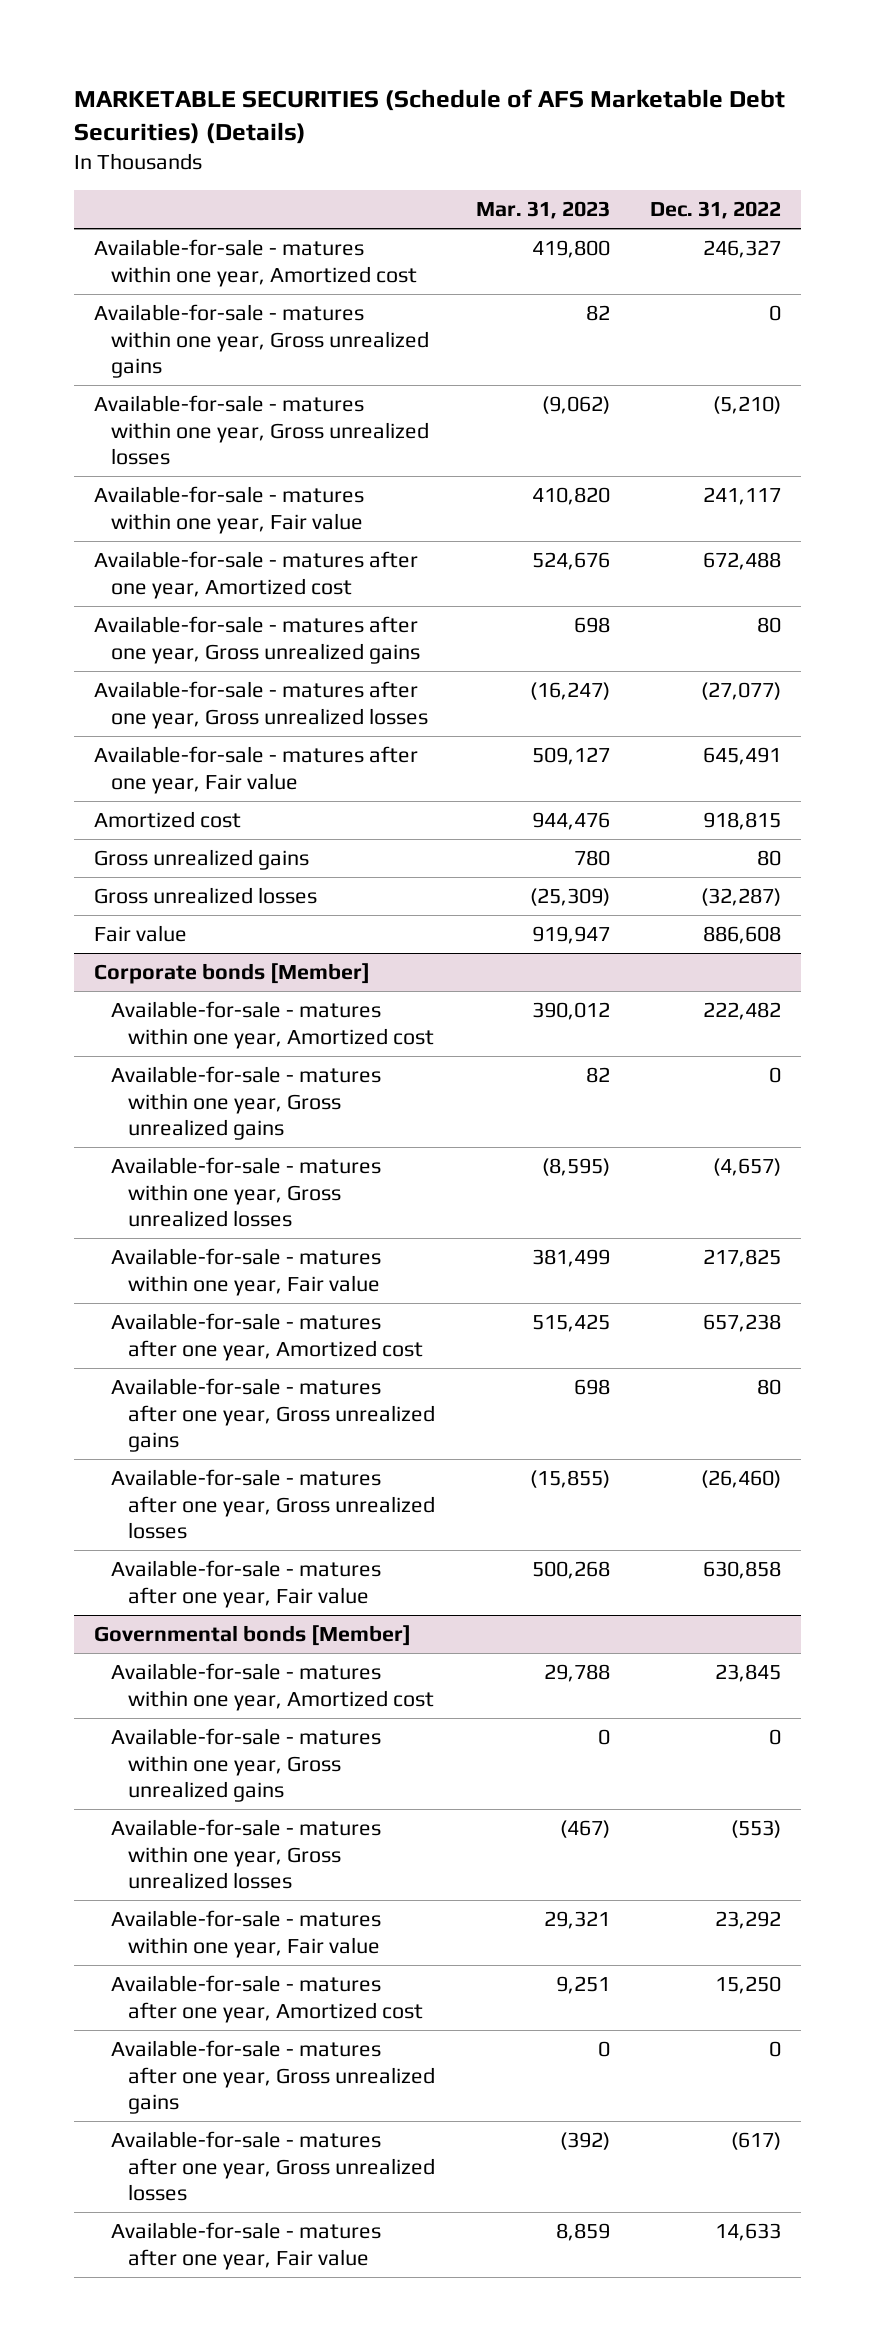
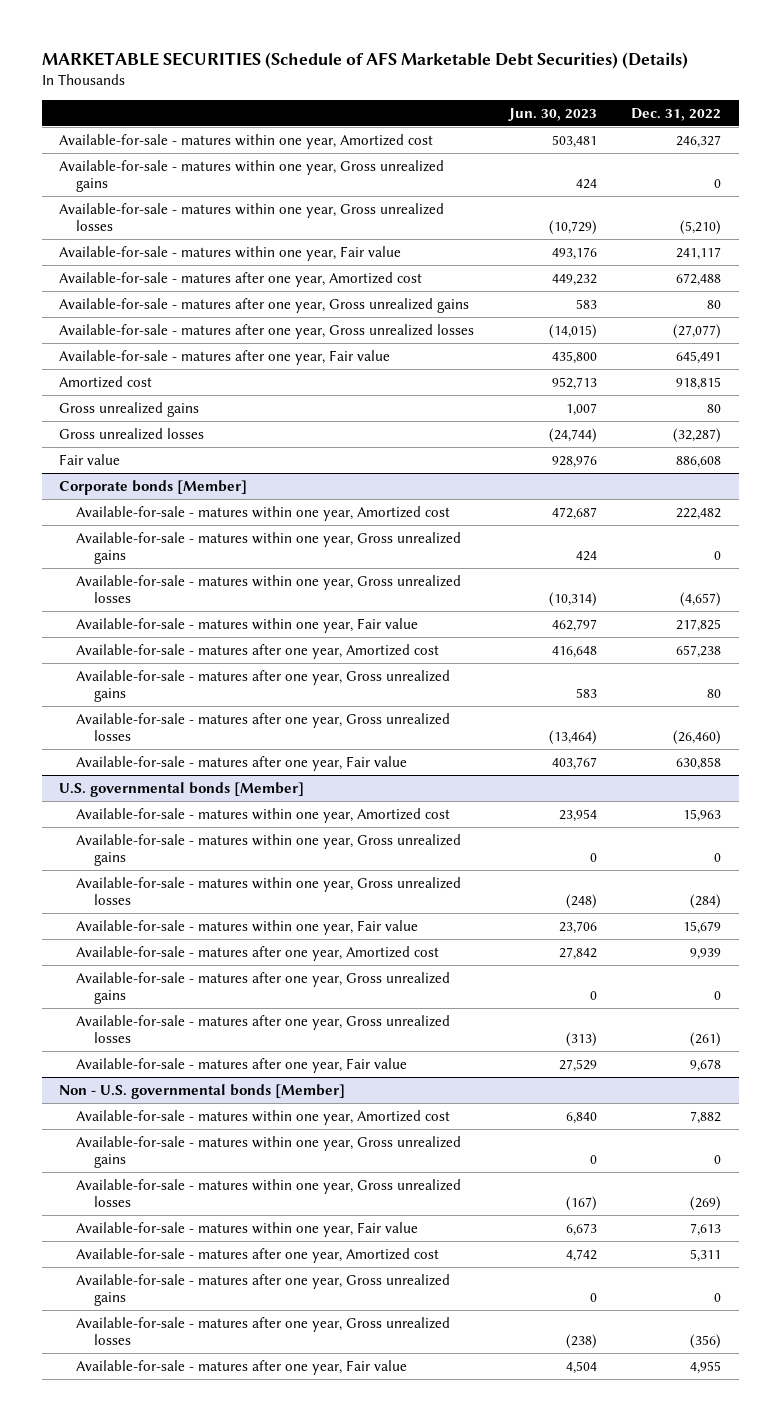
[475,201,610,220] Mar. 31, 2023 -> none
none -> [507,107,597,121] Jun. 30, 2023
[93,1625,411,1647] Governmental bonds [Member] -> [58,781,304,797] U.S. governmental bonds [Member]
[714,1664,781,1683] 23,845 -> [683,808,722,822] 15,963
[730,1820,781,1839] (553) -> [690,894,722,910] (284)
[714,1911,781,1930] 23,292 -> [683,920,722,934] 15,679
[714,1976,781,1995] 15,250 -> [690,947,722,960] 9,939
[730,2132,781,2151] (617) -> [690,1032,722,1048] (261)
[714,2223,781,2242] 14,633 -> [690,1058,722,1072] 9,678
none -> [58,1083,345,1099] Non - U.S. governmental bonds [Member]
none -> [76,1109,451,1125] Available-for-sale - matures within one year, Amortized cost
none -> [76,1135,462,1169] Available-for-sale - matures within one year, Gross unrealized gains
none -> [76,1178,462,1208] Available-for-sale - matures within one year, Gross unrealized losses
none -> [76,1221,419,1237] Available-for-sale - matures within one year, Fair value
none -> [76,1247,440,1263] Available-for-sale - matures after one year, Amortized cost
none -> [76,1273,451,1307] Available-for-sale - matures after one year, Gross unrealized gains
none -> [76,1316,451,1346] Available-for-sale - matures after one year, Gross unrealized losses
none -> [76,1359,408,1375] Available-for-sale - matures after one year, Fair value

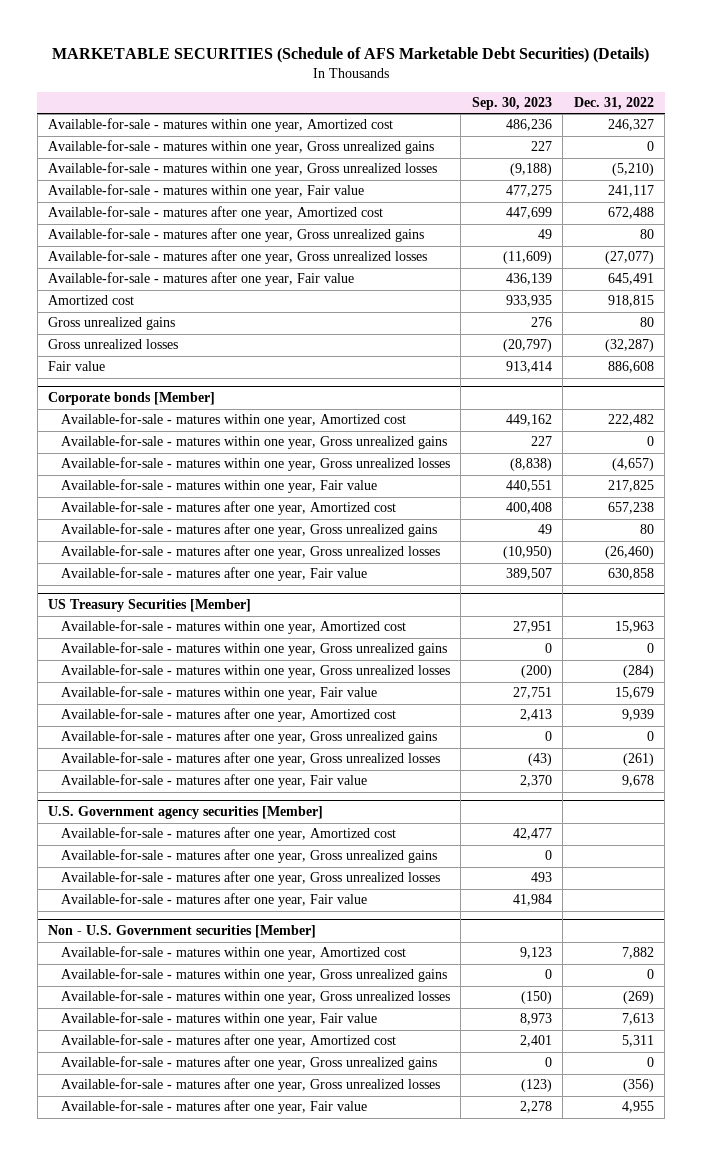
[507,107,597,121] Jun. 30, 2023 -> none
none -> [471,97,552,111] Sep. 30, 2023
[58,781,304,797] U.S. governmental bonds [Member] -> none
none -> [48,599,252,613] US Treasury Securities [Member]
none -> [48,806,324,820] U.S. Government agency securities [Member]
none -> [60,827,396,842] Available-for-sale - matures after one year, Amortized cost
none -> [60,849,437,864] Available-for-sale - matures after one year, Gross unrealized gains
none -> [60,871,440,886] Available-for-sale - matures after one year, Gross unrealized losses
none -> [60,893,367,908] Available-for-sale - matures after one year, Fair value
[58,1083,345,1099] Non - U.S. governmental bonds [Member] -> [48,925,317,939] Non - U.S. Government securities [Member]

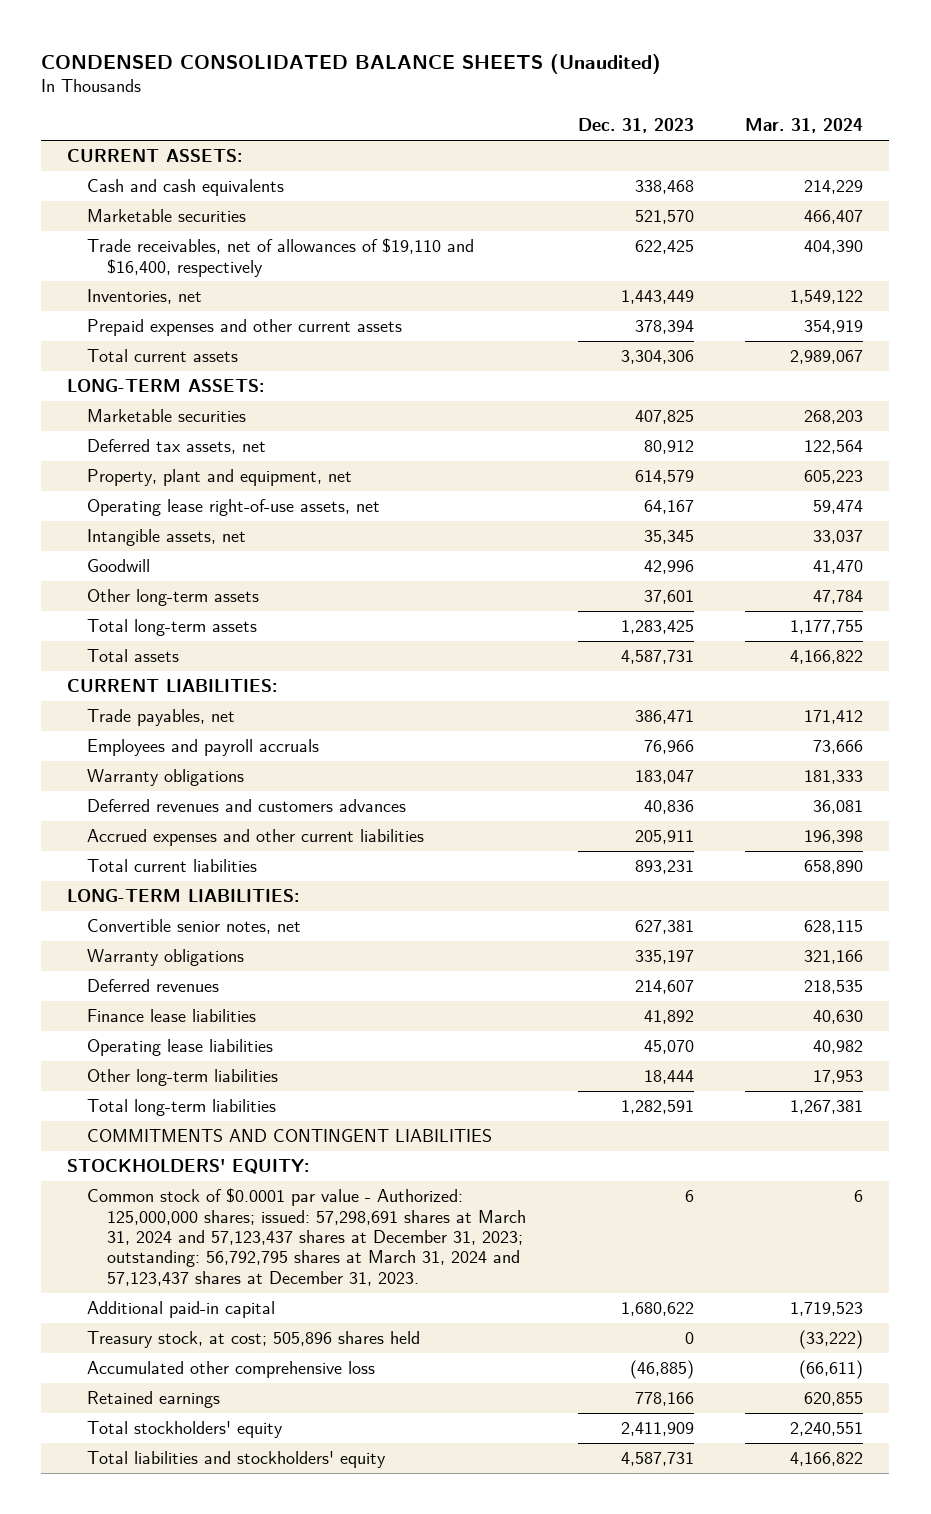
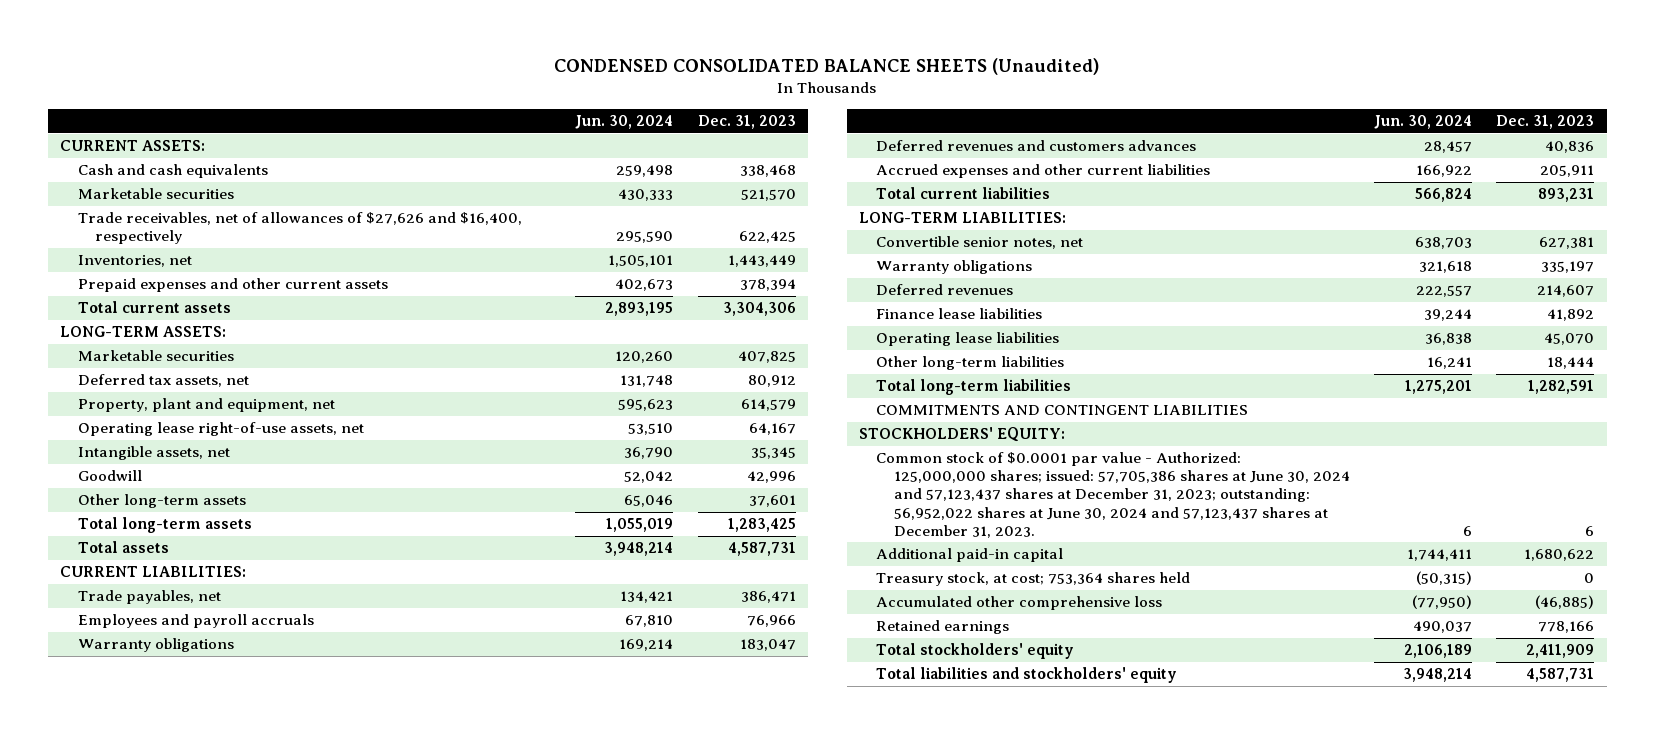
[745,118,864,134] Mar. 31, 2024 -> none
none -> [575,115,674,130] Jun. 30, 2024
[87,238,475,277] Trade receivables, net of allowances of $19,110 and $16,400, respectively -> [77,212,522,245] Trade receivables, net of allowances of $27,626 and $16,400, respectively
[87,1188,526,1286] Common stock of $0.0001 par value - Authorized: 125,000,000 shares; issued: 57,298,691 shares at March 31, 2024 and 57,123,437 shares at December 31, 2023; outstanding: 56,792,795 shares at March 31, 2024 and 57,123,437 shares at December 31, 2023. -> [876,452,1350,538] Common stock of $0.0001 par value - Authorized: 125,000,000 shares; issued: 57,705,386 shares at June 30, 2024 and 57,123,437 shares at December 31, 2023; outstanding: 56,952,022 shares at June 30, 2024 and 57,123,437 shares at December 31, 2023.
[87,1331,421,1349] Treasury stock, at cost; 505,896 shares held -> [876,572,1191,587] Treasury stock, at cost; 753,364 shares held

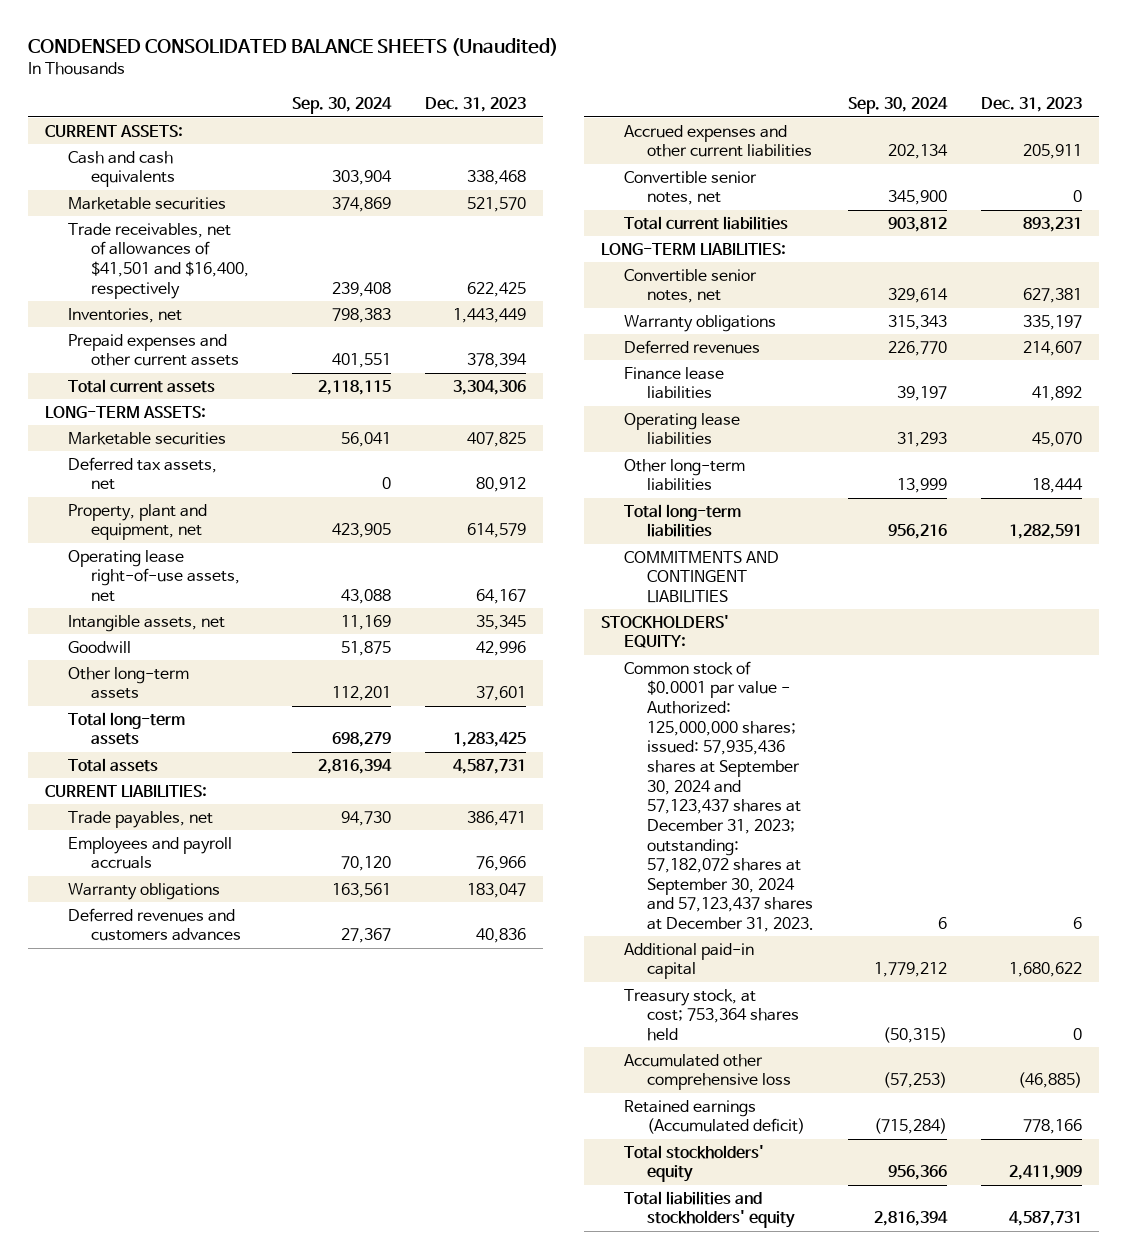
[575,115,674,130] Jun. 30, 2024 -> none
none -> [292,97,393,115] Sep. 30, 2024
[77,212,522,245] Trade receivables, net of allowances of $27,626 and $16,400, respectively -> [67,222,250,299] Trade receivables, net of allowances of $41,501 and $16,400, respectively
none -> [623,170,757,206] Convertible senior notes, net
[876,452,1350,538] Common stock of $0.0001 par value - Authorized: 125,000,000 shares; issued: 57,705,386 shares at June 30, 2024 and 57,123,437 shares at December 31, 2023; outstanding: 56,952,022 shares at June 30, 2024 and 57,123,437 shares at December 31, 2023. -> [623,660,815,933] Common stock of $0.0001 par value - Authorized: 125,000,000 shares; issued: 57,935,436 shares at September 30, 2024 and 57,123,437 shares at December 31, 2023; outstanding: 57,182,072 shares at September 30, 2024 and 57,123,437 shares at December 31, 2023.
[876,620,1010,635] Retained earnings -> [623,1099,806,1135] Retained earnings (Accumulated deficit)

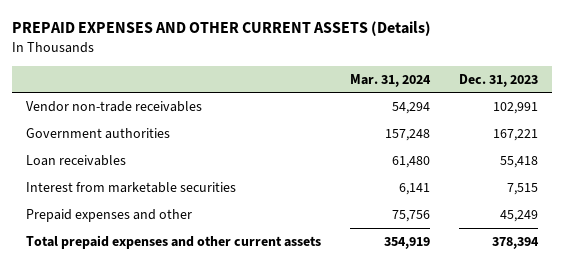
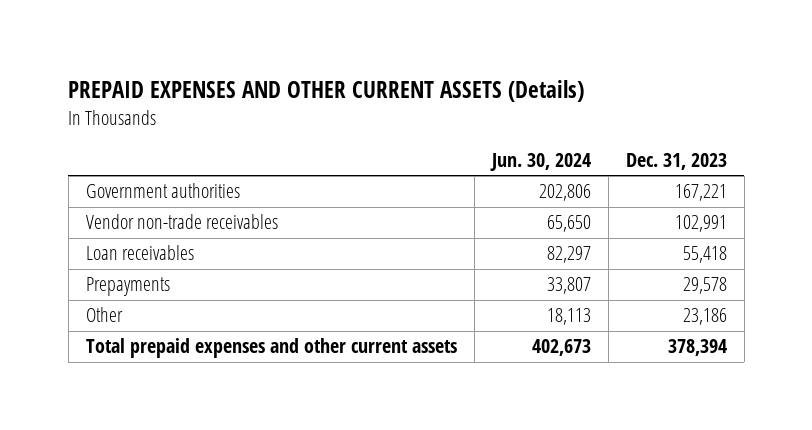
[350,73,432,87] Mar. 31, 2024 -> none
none -> [489,152,591,171] Jun. 30, 2024
[26,100,203,112] Vendor non-trade receivables -> [85,214,278,230] Vendor non-trade receivables
[26,181,237,193] Interest from marketable securities -> none
none -> [85,277,170,297] Prepayments
[26,208,193,222] Prepaid expenses and other -> [85,307,123,323] Other
[499,209,538,222] 45,249 -> [682,308,727,326] 23,186

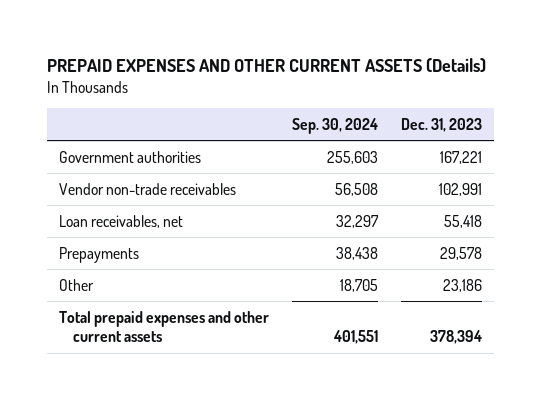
[489,152,591,171] Jun. 30, 2024 -> none
none -> [292,118,379,135] Sep. 30, 2024
[85,245,194,261] Loan receivables -> [59,214,184,228] Loan receivables, net

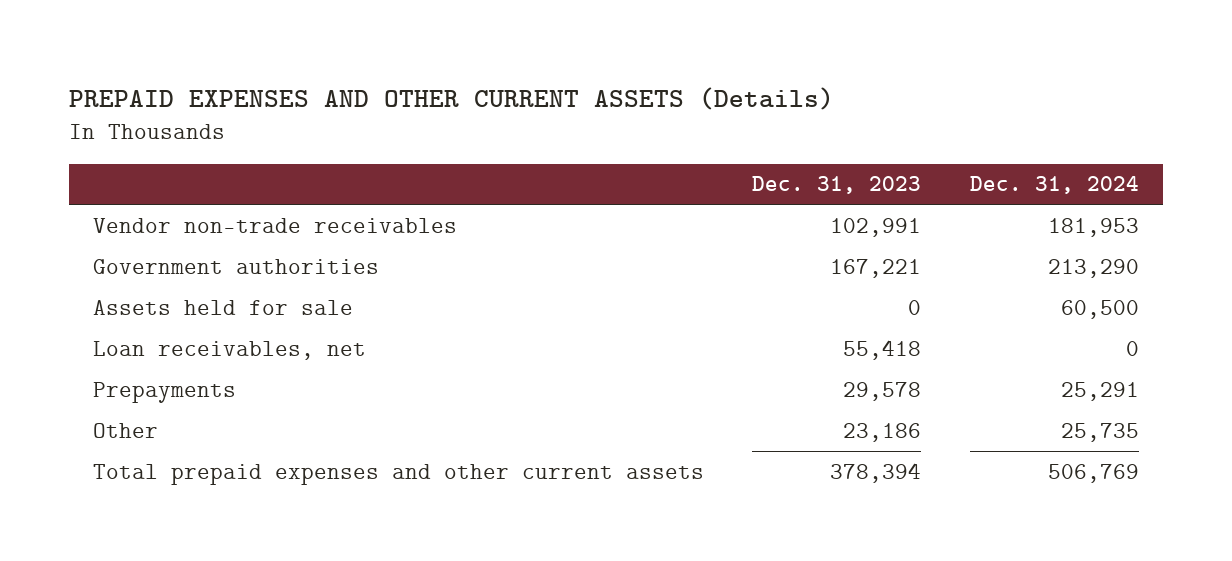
[292,118,379,135] Sep. 30, 2024 -> none
none -> [969,176,1139,195] Dec. 31, 2024
[59,150,202,163] Government authorities -> [93,258,380,274] Government authorities
none -> [93,299,354,315] Assets held for sale

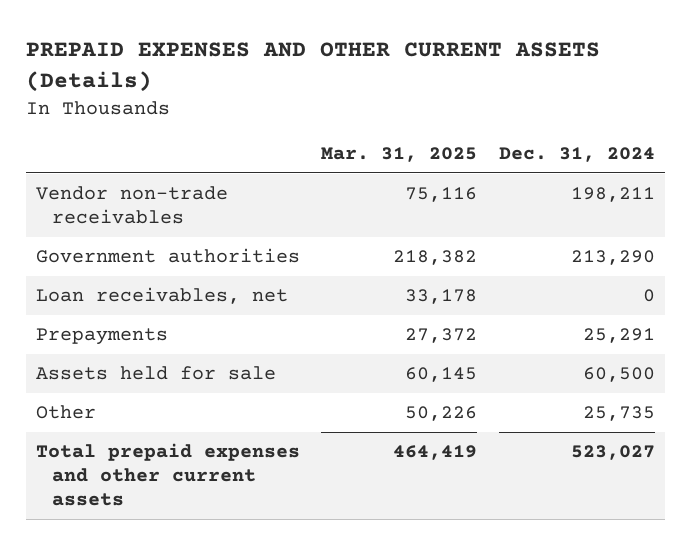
[752,176,922,195] Dec. 31, 2023 -> none
none -> [321,146,478,162] Mar. 31, 2025
[1047,217,1139,237] 181,953 -> [570,187,655,203] 198,211
[93,299,354,315] Assets held for sale -> [36,366,277,381] Assets held for sale
[1047,463,1139,483] 506,769 -> [570,445,655,461] 523,027

